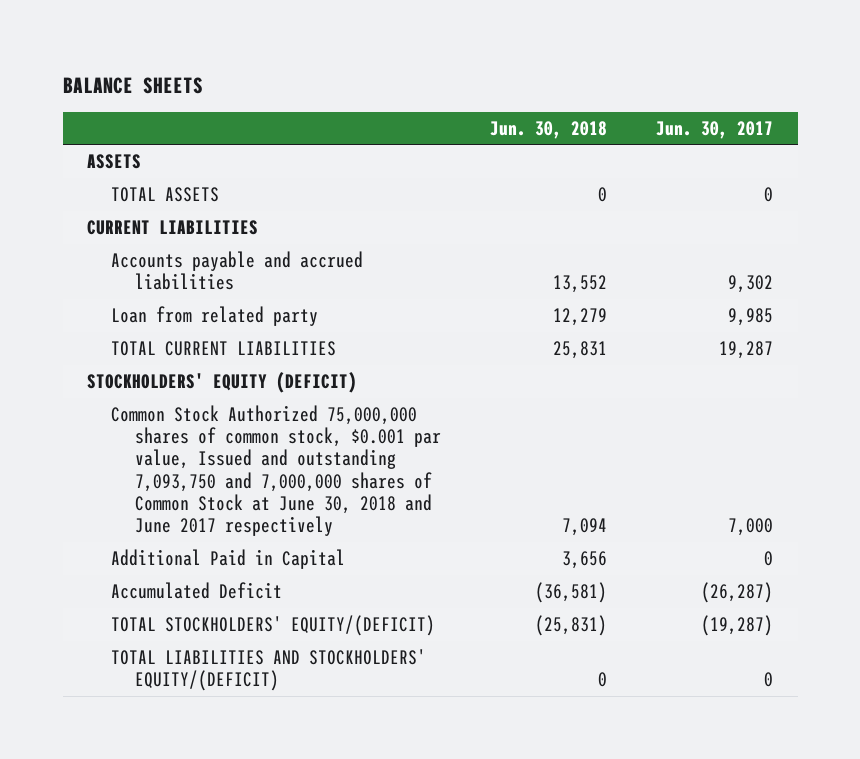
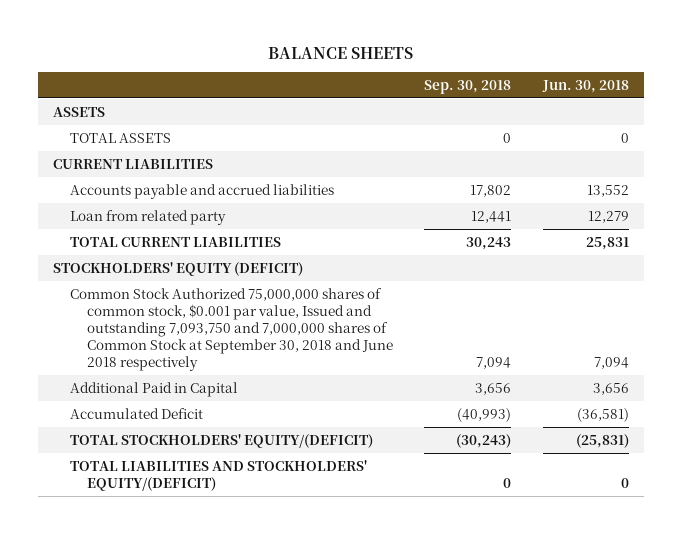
[656,120,774,139] Jun. 30, 2017 -> none
none -> [424,79,512,94] Sep. 30, 2018
[111,405,442,537] Common Stock Authorized 75,000,000 shares of common stock, $0.001 par value, Issued and outstanding 7,093,750 and 7,000,000 shares of Common Stock at June 30, 2018 and June 2017 respectively -> [70,287,394,371] Common Stock Authorized 75,000,000 shares of common stock, $0.001 par value, Issued and outstanding 7,093,750 and 7,000,000 shares of Common Stock at September 30, 2018 and June 2018 respectively

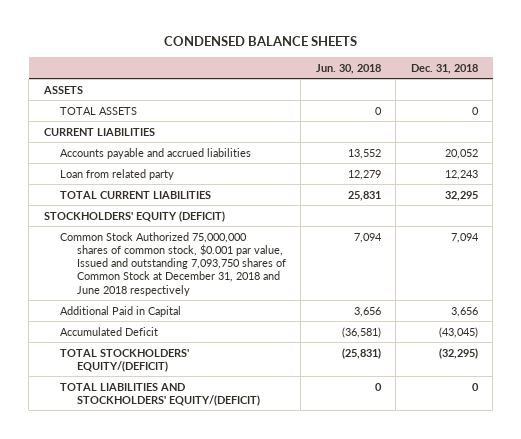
[268,46,414,59] BALANCE SHEETS -> [163,36,357,47] CONDENSED BALANCE SHEETS
[424,79,512,94] Sep. 30, 2018 -> none
none -> [410,63,478,74] Dec. 31, 2018
[70,287,394,371] Common Stock Authorized 75,000,000 shares of common stock, $0.001 par value, Issued and outstanding 7,093,750 and 7,000,000 shares of Common Stock at September 30, 2018 and June 2018 respectively -> [60,231,286,296] Common Stock Authorized 75,000,000 shares of common stock, $0.001 par value, Issued and outstanding 7,093,750 shares of Common Stock at December 31, 2018 and June 2018 respectively

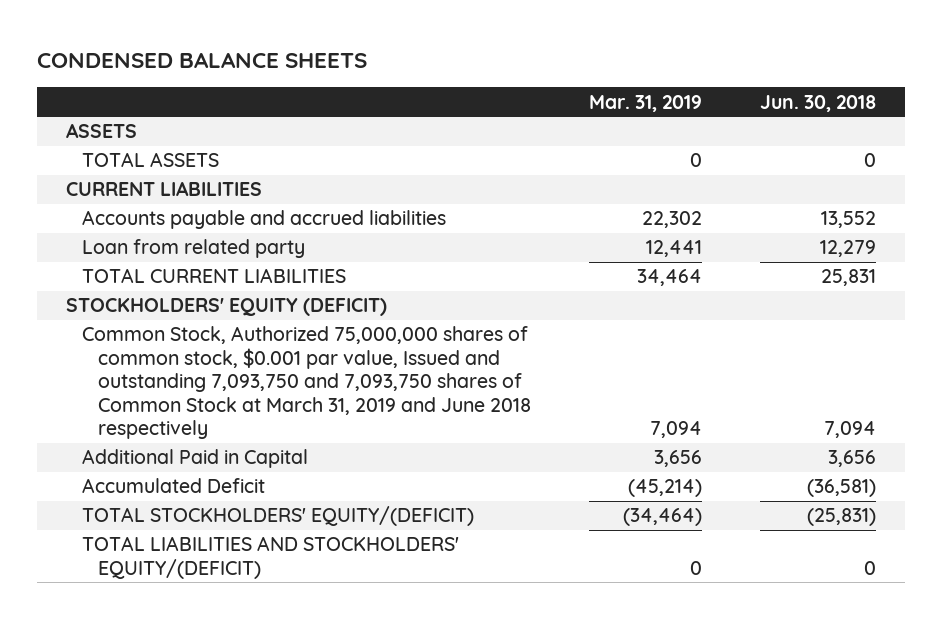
[410,63,478,74] Dec. 31, 2018 -> none
none -> [589,94,703,112] Mar. 31, 2019
[60,231,286,296] Common Stock Authorized 75,000,000 shares of common stock, $0.001 par value, Issued and outstanding 7,093,750 shares of Common Stock at December 31, 2018 and June 2018 respectively -> [82,326,532,440] Common Stock, Authorized 75,000,000 shares of common stock, $0.001 par value, Issued and outstanding 7,093,750 and 7,093,750 shares of Common Stock at March 31, 2019 and June 2018 respectively

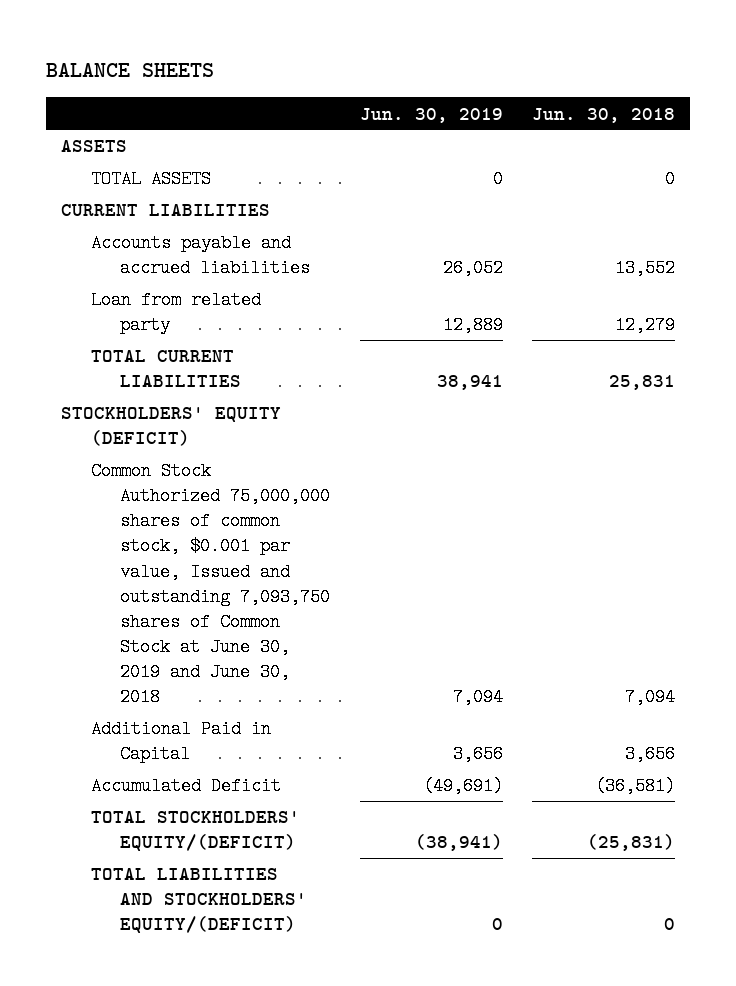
[37,51,368,68] CONDENSED BALANCE SHEETS -> [46,63,215,78] BALANCE SHEETS
[589,94,703,112] Mar. 31, 2019 -> none
none -> [359,107,503,123] Jun. 30, 2019
[82,326,532,440] Common Stock, Authorized 75,000,000 shares of common stock, $0.001 par value, Issued and outstanding 7,093,750 and 7,093,750 shares of Common Stock at March 31, 2019 and June 2018 respectively -> [90,462,331,707] Common Stock Authorized 75,000,000 shares of common stock, $0.001 par value, Issued and outstanding 7,093,750 shares of Common Stock at June 30, 2019 and June 30, 2018

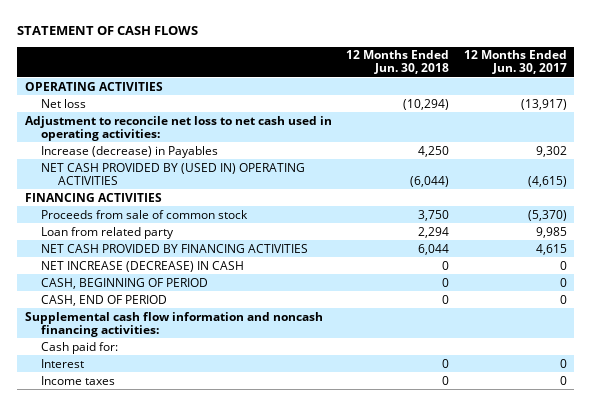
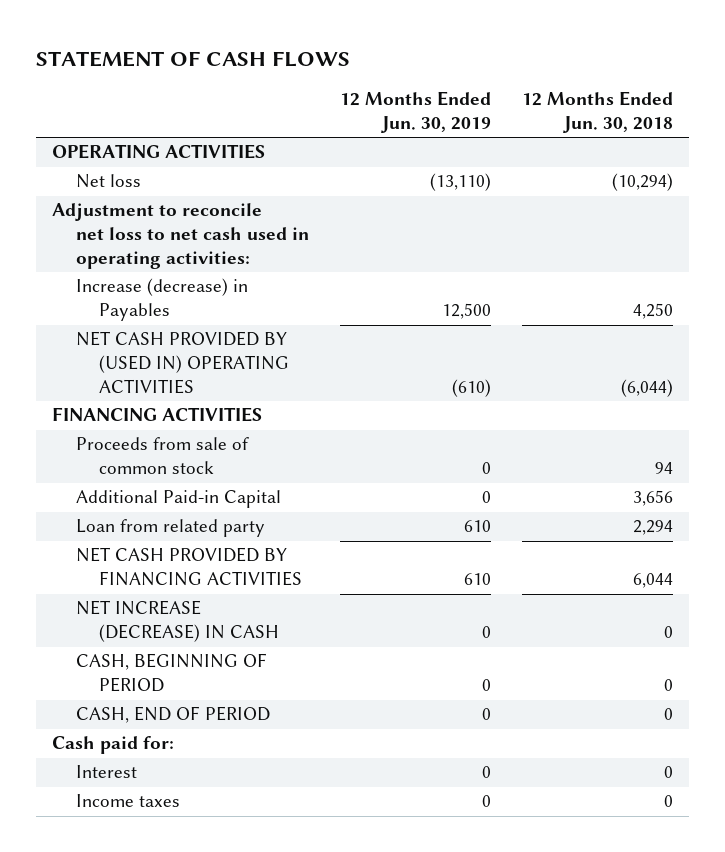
[464,50,568,75] 12 Months Ended Jun. 30, 2017 -> none
none -> [339,91,491,134] 12 Months Ended Jun. 30, 2019
[418,209,450,221] 3,750 -> [655,462,674,475] 94
none -> [75,490,281,509] Additional Paid-in Capital
[24,311,323,337] Supplemental cash flow information and noncash financing activities: -> none

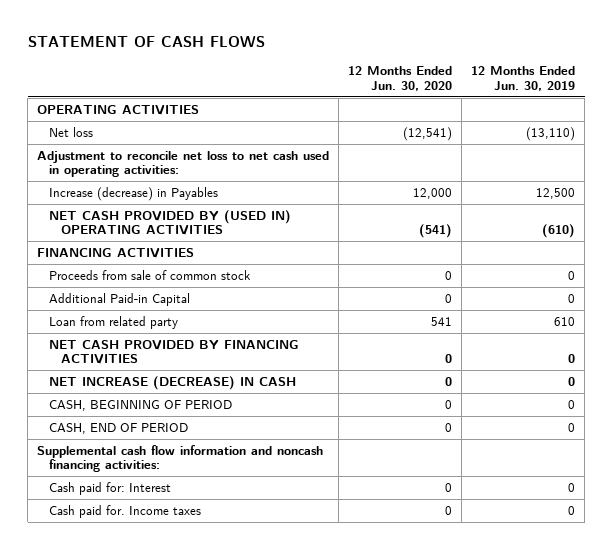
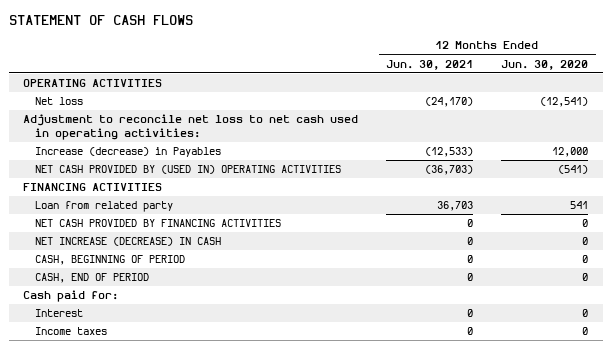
[471,66,576,92] 12 Months Ended Jun. 30, 2019 -> none
none -> [386,59,474,70] Jun. 30, 2021
[49,269,252,280] Proceeds from sale of common stock -> none
[49,292,191,306] Additional Paid-in Capital -> none
[37,444,324,473] Supplemental cash flow information and noncash financing activities: -> none
none -> [22,290,118,303] Cash paid for:
[49,481,172,495] Cash paid for: Interest -> [35,309,84,318] Interest
[49,504,202,518] Cash paid for. Income taxes -> [35,327,108,336] Income taxes

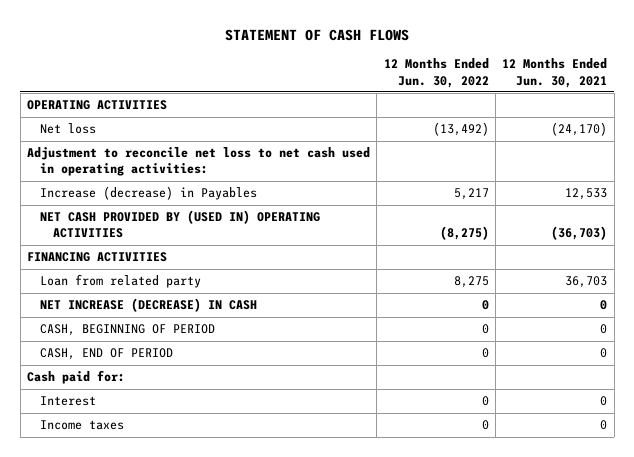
[501,59,589,70] Jun. 30, 2020 -> none
none -> [383,58,489,88] 12 Months Ended Jun. 30, 2022
[425,147,474,158] (12,533) -> [565,188,608,201] 12,533
[35,219,282,228] NET CASH PROVIDED BY FINANCING ACTIVITIES -> none

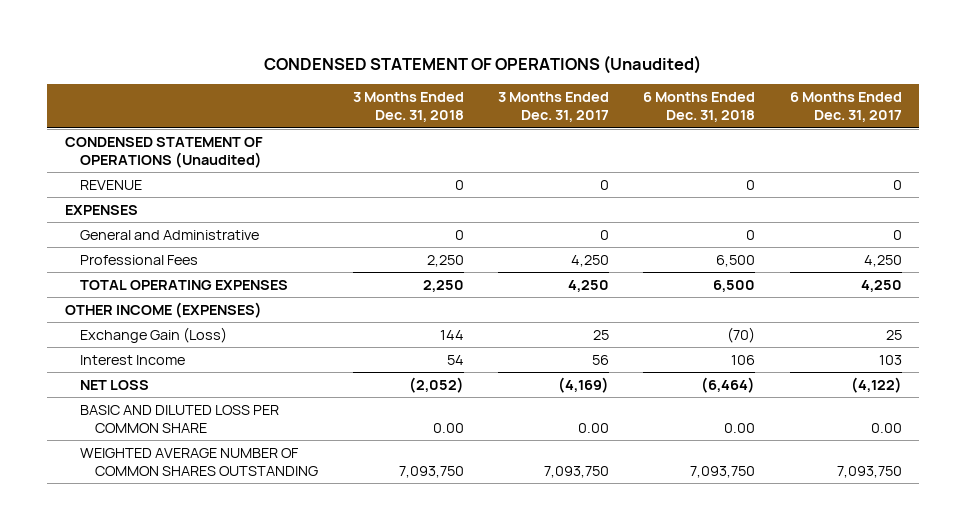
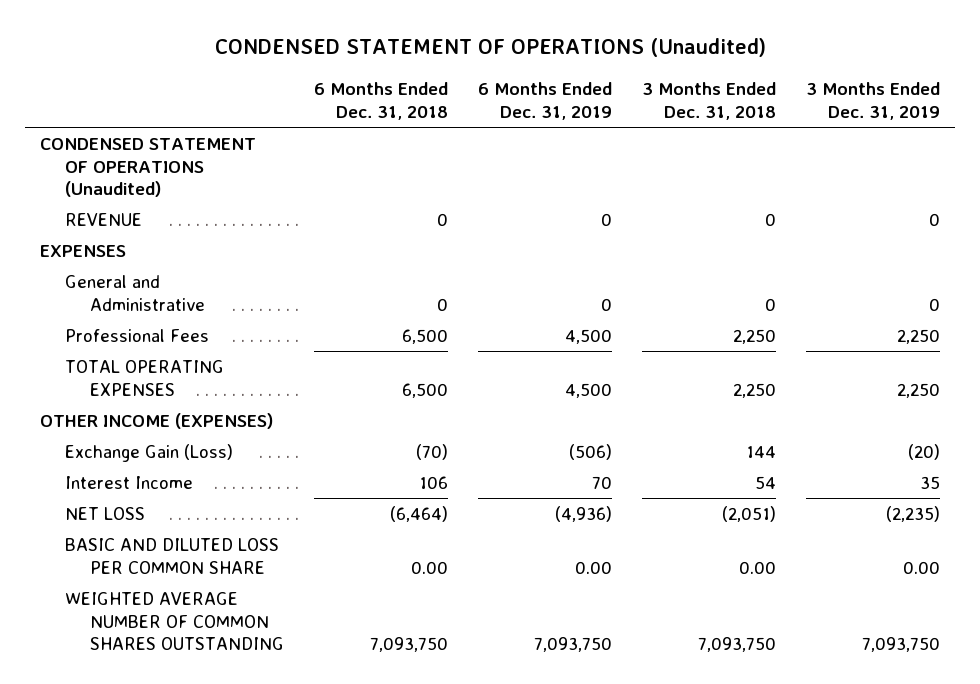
[498,92,610,123] 3 Months Ended Dec. 31, 2017 -> none
[789,92,902,123] 6 Months Ended Dec. 31, 2017 -> none
none -> [477,82,612,120] 6 Months Ended Dec. 31, 2019
none -> [805,82,940,120] 3 Months Ended Dec. 31, 2019
[408,376,464,393] (2,052) -> [721,505,776,522] (2,051)

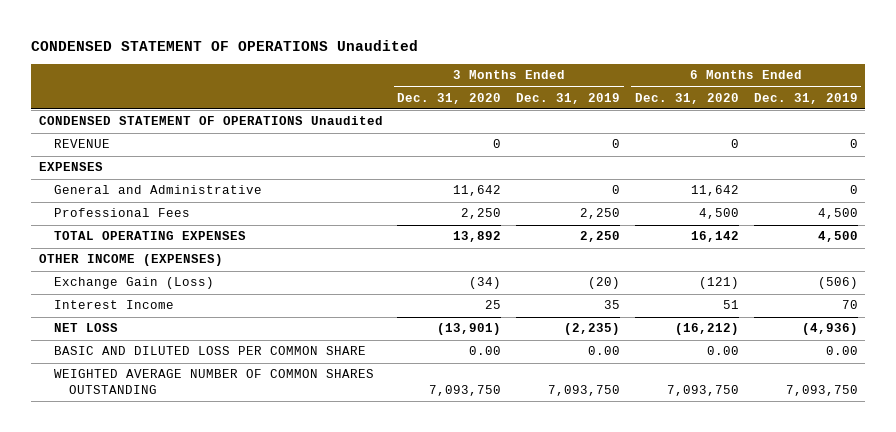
[214,38,766,58] CONDENSED STATEMENT OF OPERATIONS (Unaudited) -> [31,39,419,51] CONDENSED STATEMENT OF OPERATIONS Unaudited
[313,82,448,120] 6 Months Ended Dec. 31, 2018 -> none
[641,82,776,120] 3 Months Ended Dec. 31, 2018 -> none
none -> [397,92,502,104] Dec. 31, 2020
none -> [634,92,739,104] Dec. 31, 2020
[40,137,257,198] CONDENSED STATEMENT OF OPERATIONS (Unaudited) -> [38,116,383,126] CONDENSED STATEMENT OF OPERATIONS Unaudited

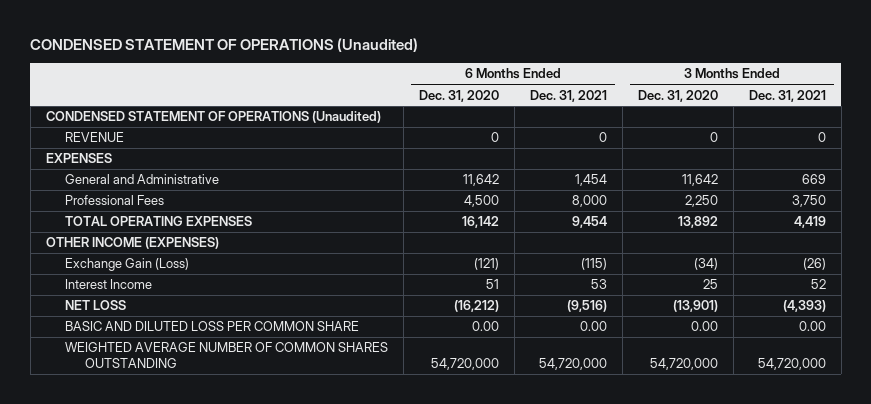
[31,39,419,51] CONDENSED STATEMENT OF OPERATIONS Unaudited -> [30,38,419,53] CONDENSED STATEMENT OF OPERATIONS (Unaudited)
[516,92,621,104] Dec. 31, 2019 -> none
[753,92,858,104] Dec. 31, 2019 -> none
none -> [530,89,608,102] Dec. 31, 2021
none -> [748,89,826,102] Dec. 31, 2021
[38,116,383,126] CONDENSED STATEMENT OF OPERATIONS Unaudited -> [45,111,381,124] CONDENSED STATEMENT OF OPERATIONS (Unaudited)
[429,384,502,396] 7,093,750 -> [649,357,718,370] 54,720,000
[666,384,739,396] 7,093,750 -> [431,357,500,370] 54,720,000

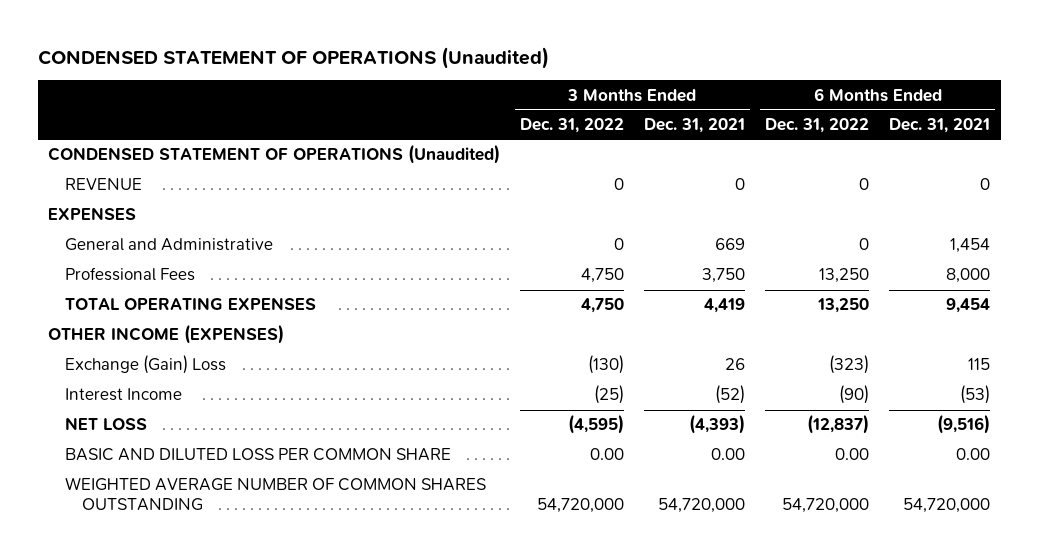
[419,89,500,102] Dec. 31, 2020 -> none
[637,89,718,102] Dec. 31, 2020 -> none
none -> [519,118,624,134] Dec. 31, 2022
none -> [765,118,870,134] Dec. 31, 2022
[65,258,190,272] Exchange Gain (Loss) -> [64,355,226,375] Exchange (Gain) Loss
[581,258,608,271] (115) -> [968,358,991,371] 115
[802,258,826,271] (26) -> [725,358,746,371] 26
[591,279,608,290] 53 -> [960,385,991,405] (53)
[810,279,826,290] 52 -> [715,385,746,405] (52)

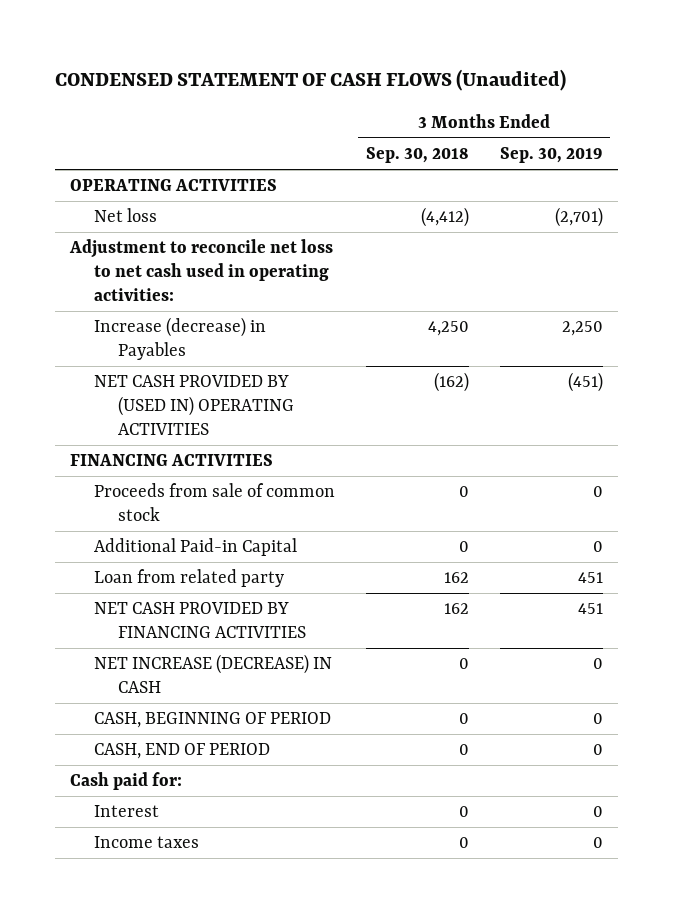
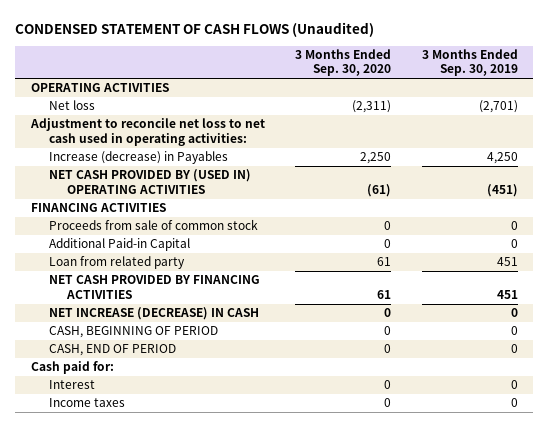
[366,147,470,164] Sep. 30, 2018 -> none
none -> [295,48,392,77] 3 Months Ended Sep. 30, 2020
[561,321,603,337] 2,250 -> [486,152,518,165] 4,250

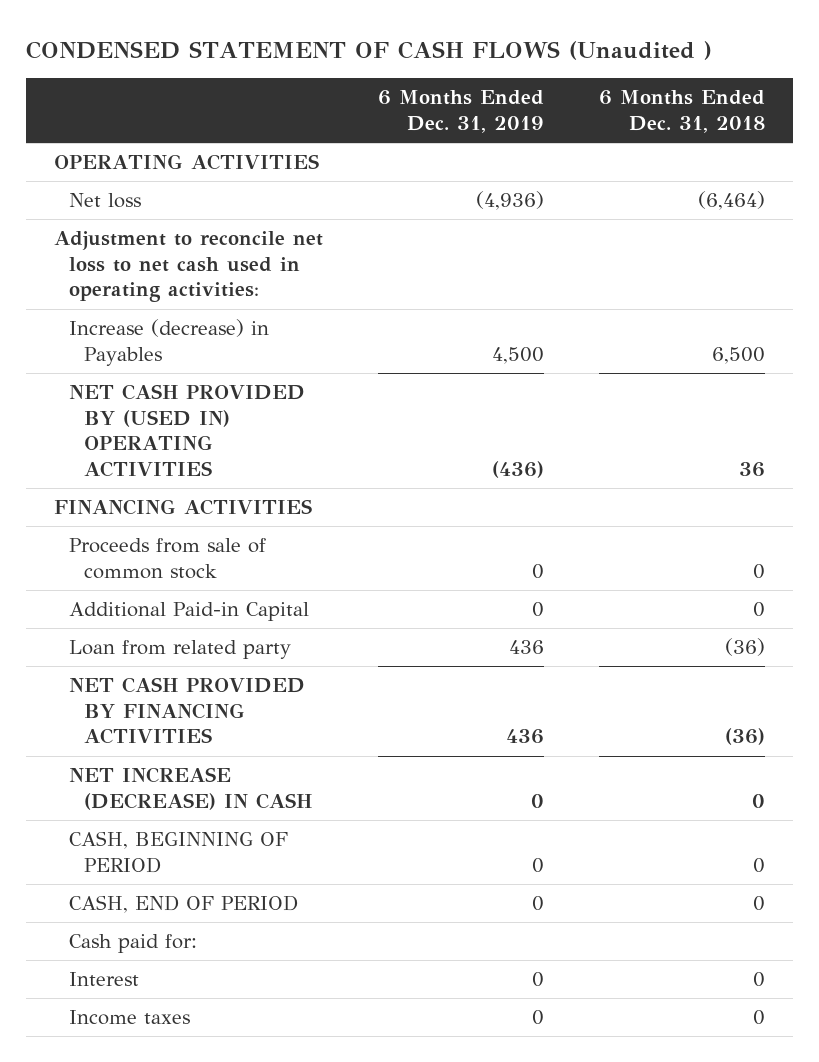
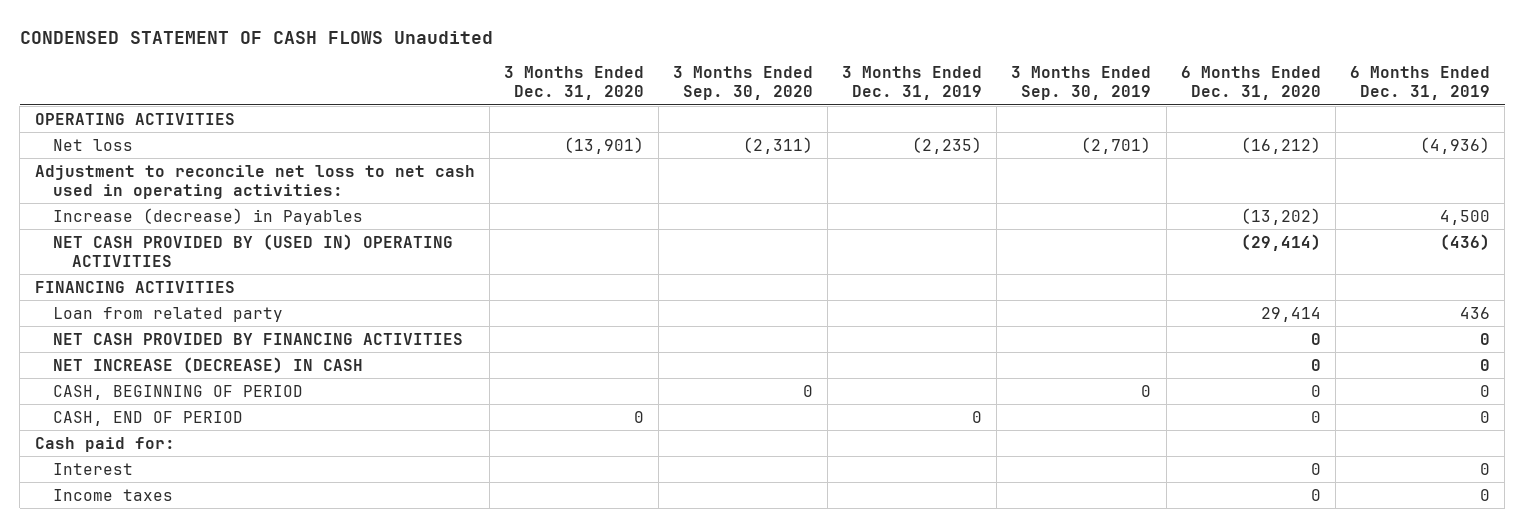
[26,40,713,60] CONDENSED STATEMENT OF CASH FLOWS (Unaudited ) -> [19,31,493,45] CONDENSED STATEMENT OF CASH FLOWS Unaudited
[599,90,766,133] 6 Months Ended Dec. 31, 2018 -> none
none -> [503,66,644,101] 3 Months Ended Dec. 31, 2020
none -> [673,66,814,101] 3 Months Ended Sep. 30, 2020
none -> [842,66,983,101] 3 Months Ended Dec. 31, 2019
none -> [1011,66,1152,101] 3 Months Ended Sep. 30, 2019
none -> [1180,66,1321,101] 6 Months Ended Dec. 31, 2020
[68,538,266,579] Proceeds from sale of common stock -> none
[68,602,309,622] Additional Paid-in Capital -> none
[506,729,545,745] 436 -> [1479,332,1490,345] 0

